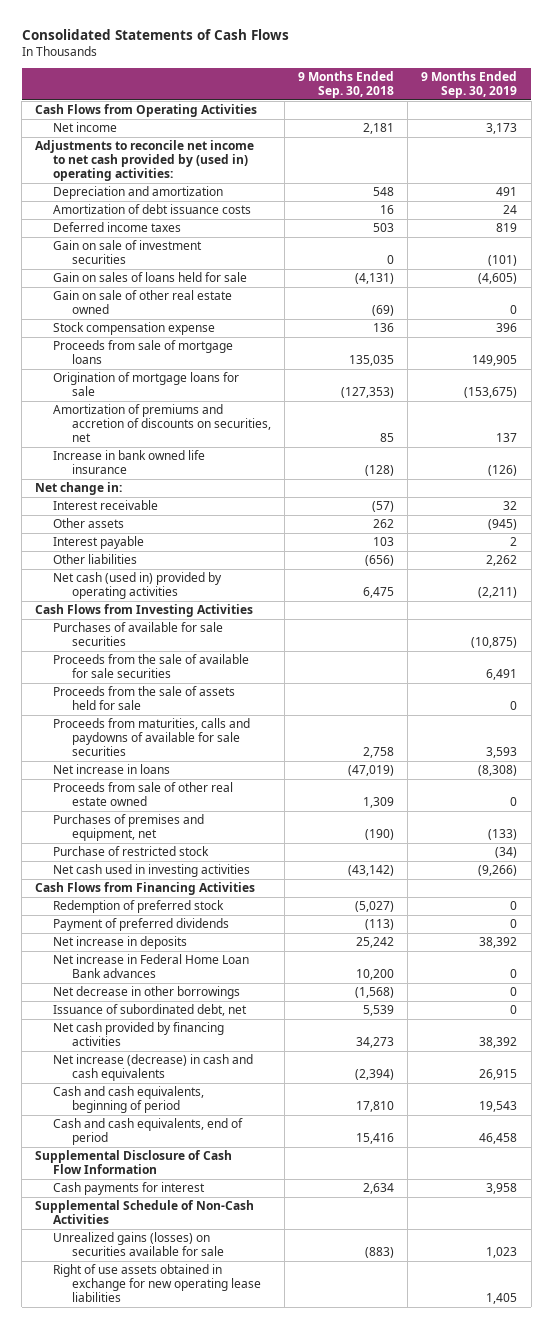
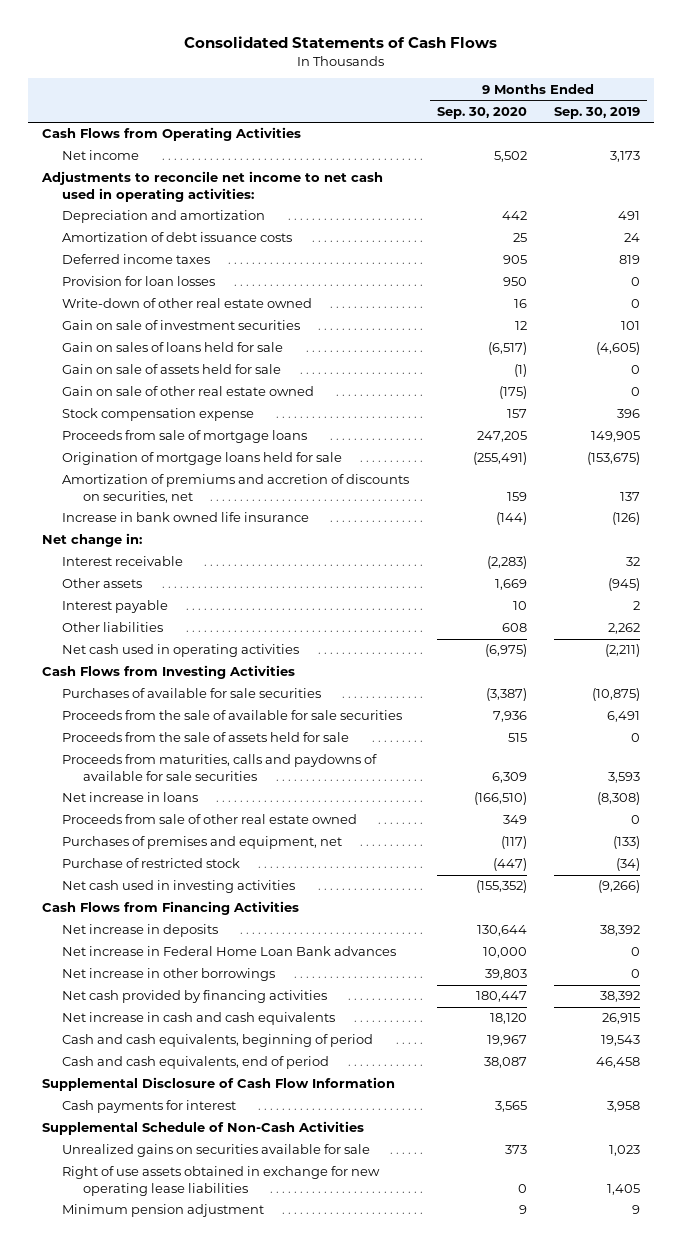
[297,70,394,98] 9 Months Ended Sep. 30, 2018 -> none
none -> [436,106,527,119] Sep. 30, 2020
[35,140,255,181] Adjustments to reconcile net income to net cash provided by (used in) operating activities: -> [40,171,383,202] Adjustments to reconcile net income to net cash used in operating activities:
none -> [62,276,216,287] Provision for loan losses
none -> [62,298,313,309] Write-down of other real estate owned
[488,255,518,267] (101) -> [620,321,640,331] 101
none -> [62,364,282,375] Gain on sale of assets held for sale
[53,372,240,397] Origination of mortgage loans for sale -> [62,452,343,466] Origination of mortgage loans held for sale
[53,572,223,600] Net cash (used in) provided by operating activities -> [62,644,300,658] Net cash used in operating activities
[53,900,225,914] Redemption of preferred stock -> none
[53,918,230,932] Payment of preferred dividends -> none
[53,1004,248,1017] Issuance of subordinated debt, net -> none
[53,986,241,1000] Net decrease in other borrowings -> [62,968,276,982] Net increase in other borrowings
[53,1054,254,1082] Net increase (decrease) in cash and cash equivalents -> [62,1012,336,1026] Net increase in cash and cash equivalents
[53,1232,224,1257] Unrealized gains (losses) on securities available for sale -> [62,1144,371,1158] Unrealized gains on securities available for sale
none -> [62,1204,265,1218] Minimum pension adjustment

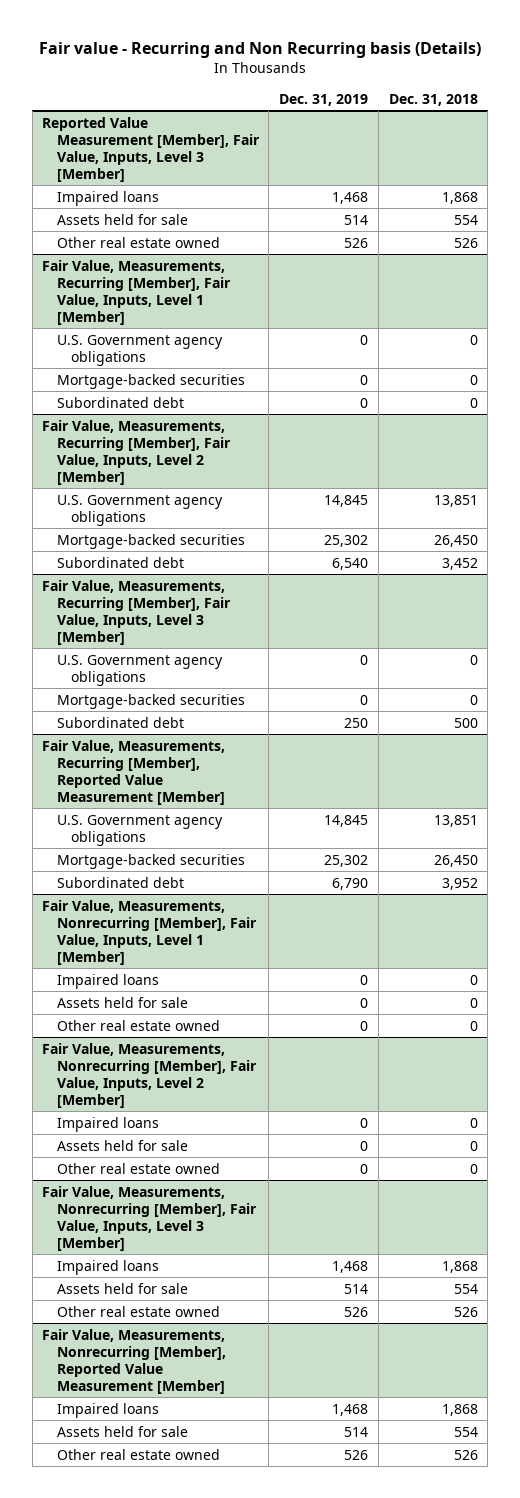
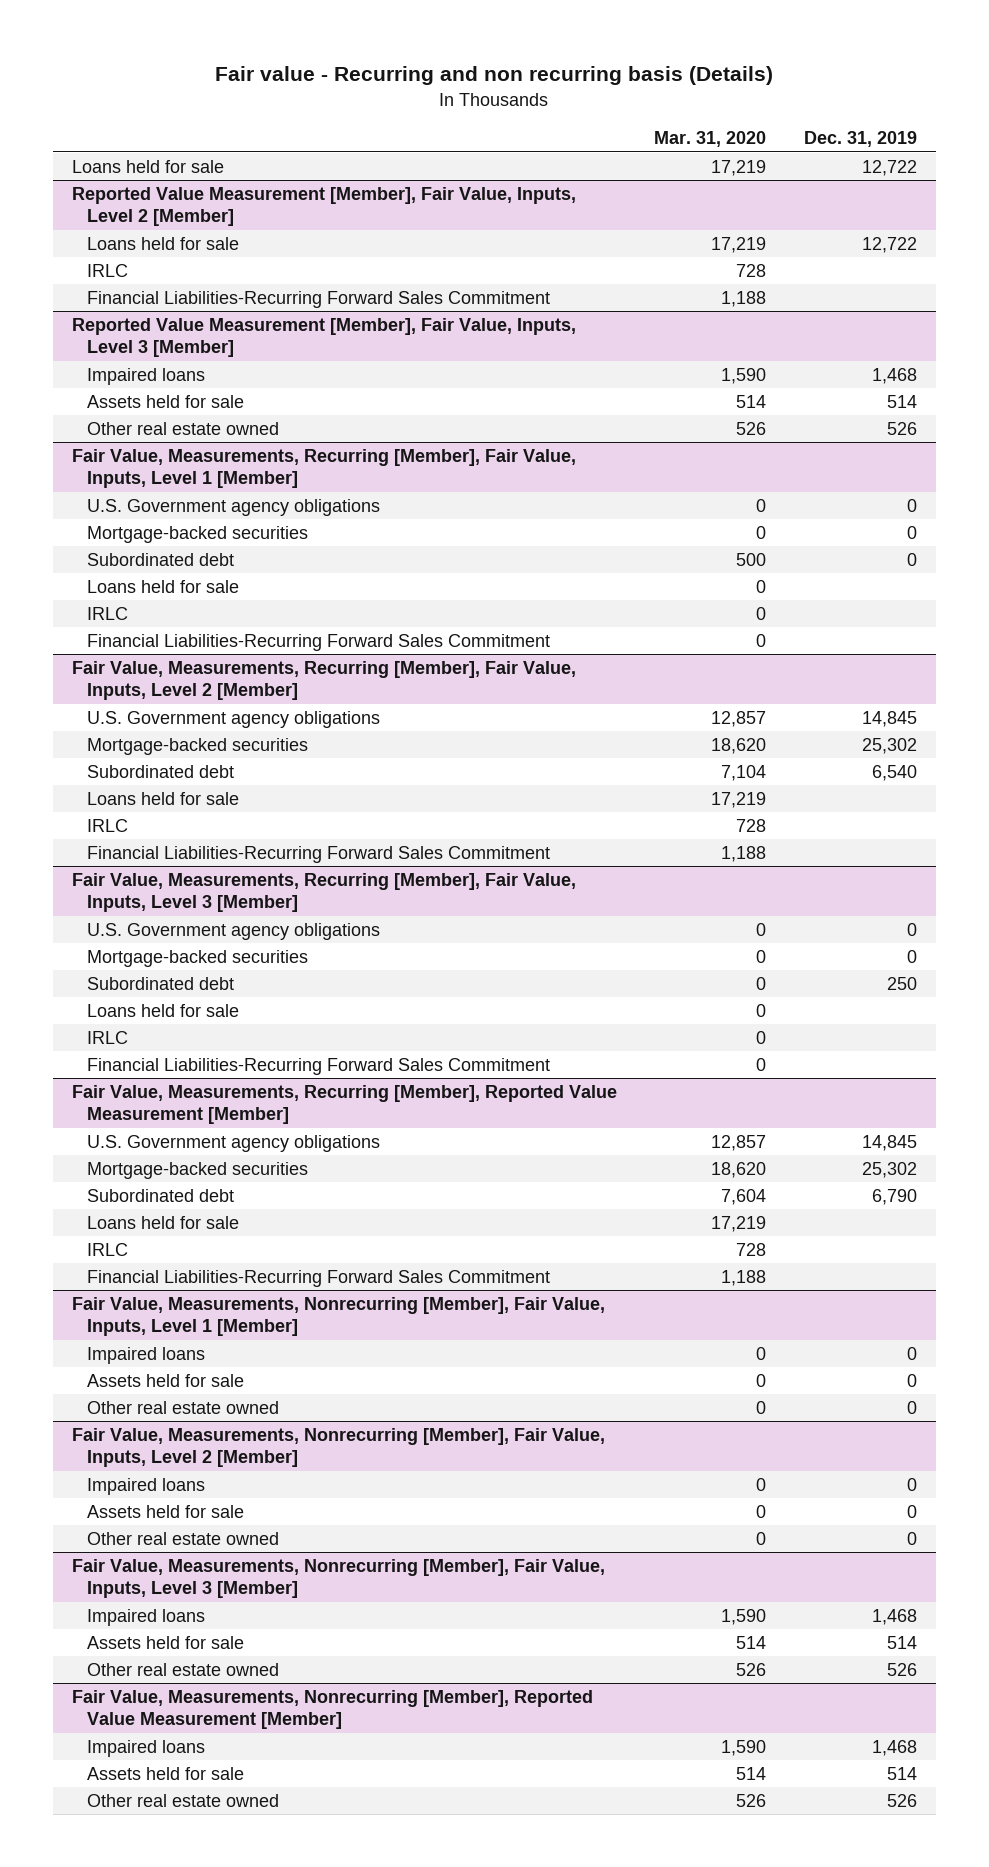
[38,41,481,58] Fair value - Recurring and Non Recurring basis (Details) -> [215,66,774,86] Fair value - Recurring and non recurring basis (Details)
[388,93,478,106] Dec. 31, 2018 -> none
none -> [654,131,767,148] Mar. 31, 2020
none -> [71,159,224,173] Loans held for sale
none -> [71,186,576,227] Reported Value Measurement [Member], Fair Value, Inputs, Level 2 [Member]
none -> [86,236,239,250] Loans held for sale
none -> [86,263,128,277] IRLC
none -> [86,290,550,308] Financial Liabilities-Recurring Forward Sales Commitment
none -> [86,579,239,593] Loans held for sale
none -> [86,606,128,620] IRLC
none -> [86,633,550,651] Financial Liabilities-Recurring Forward Sales Commitment
none -> [86,791,239,805] Loans held for sale
none -> [86,818,128,832] IRLC
none -> [86,845,550,863] Financial Liabilities-Recurring Forward Sales Commitment
none -> [86,1003,239,1017] Loans held for sale
none -> [86,1030,128,1044] IRLC
none -> [86,1057,550,1075] Financial Liabilities-Recurring Forward Sales Commitment
none -> [86,1215,239,1229] Loans held for sale
none -> [86,1242,128,1256] IRLC
none -> [86,1269,550,1287] Financial Liabilities-Recurring Forward Sales Commitment

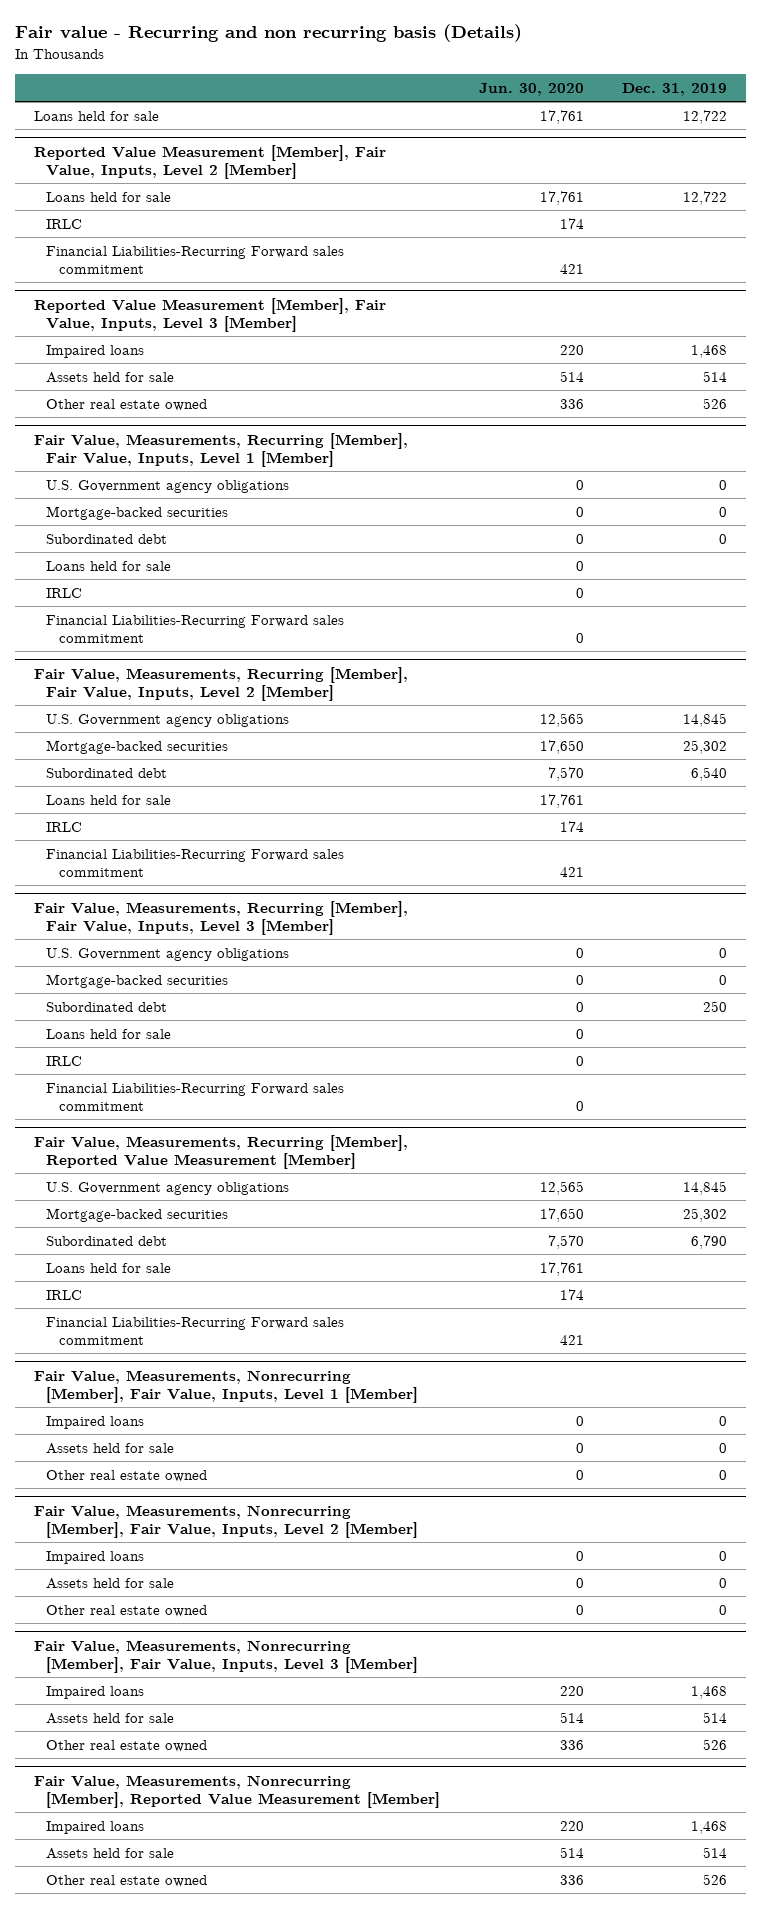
[654,131,767,148] Mar. 31, 2020 -> none
none -> [478,83,584,97] Jun. 30, 2020
[86,290,550,308] Financial Liabilities-Recurring Forward Sales Commitment -> [46,245,345,274] Financial Liabilities-Recurring Forward sales commitment
[86,633,550,651] Financial Liabilities-Recurring Forward Sales Commitment -> [46,614,345,643] Financial Liabilities-Recurring Forward sales commitment
[86,845,550,863] Financial Liabilities-Recurring Forward Sales Commitment -> [46,848,345,877] Financial Liabilities-Recurring Forward sales commitment
[86,1057,550,1075] Financial Liabilities-Recurring Forward Sales Commitment -> [46,1082,345,1111] Financial Liabilities-Recurring Forward sales commitment
[86,1269,550,1287] Financial Liabilities-Recurring Forward Sales Commitment -> [46,1316,345,1345] Financial Liabilities-Recurring Forward sales commitment

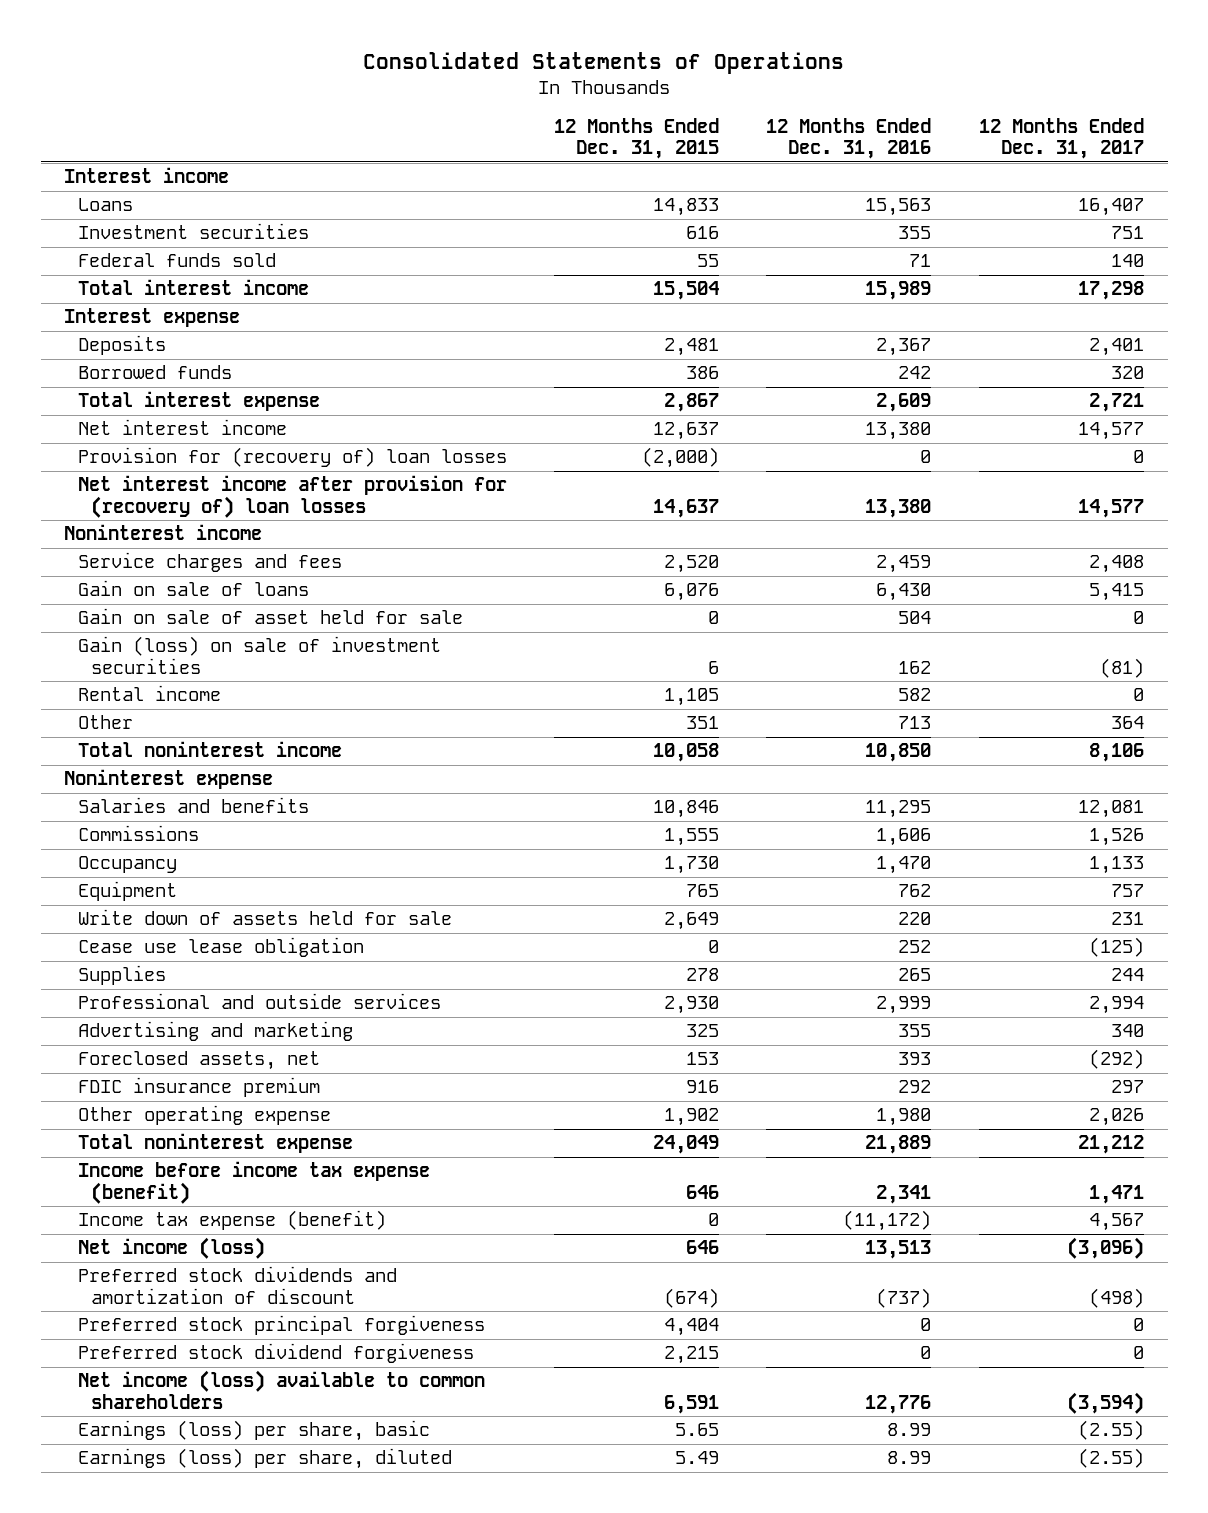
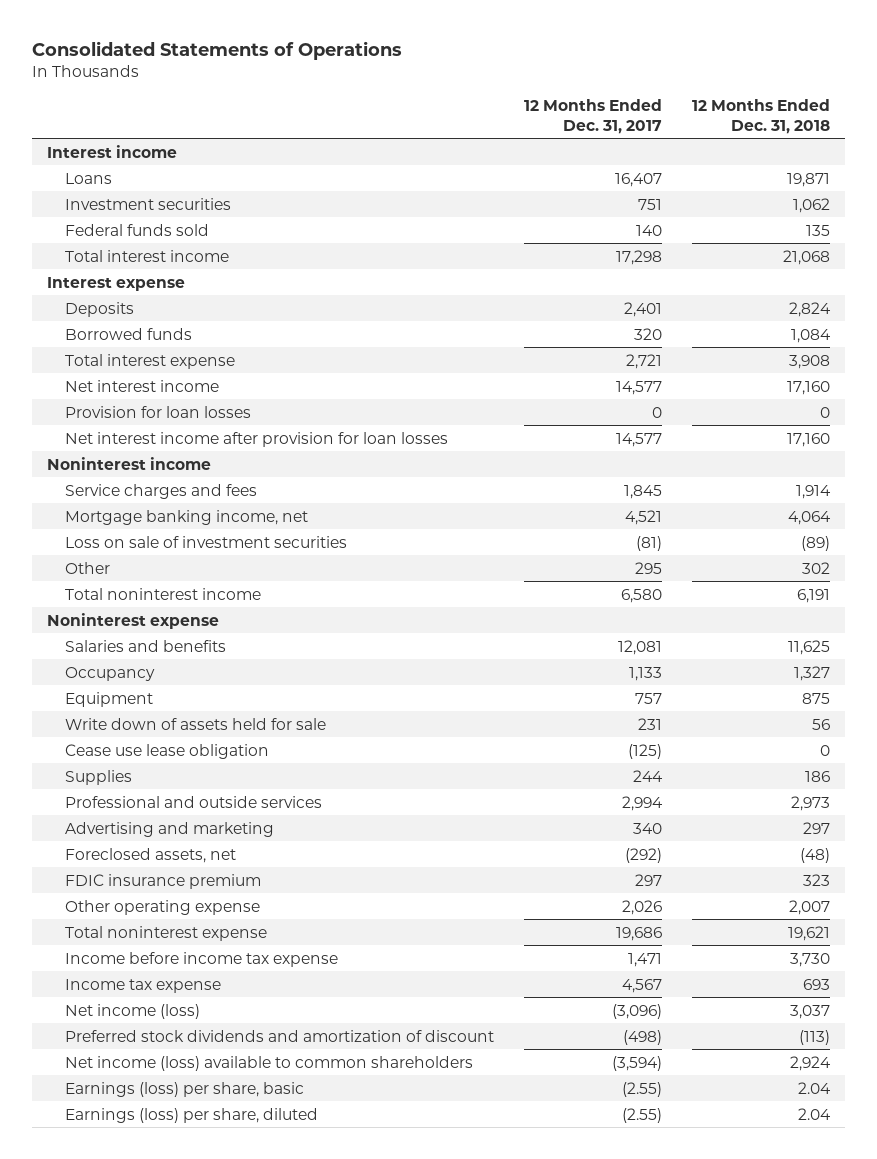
[554,117,720,160] 12 Months Ended Dec. 31, 2015 -> none
[766,117,932,160] 12 Months Ended Dec. 31, 2016 -> none
none -> [692,99,831,134] 12 Months Ended Dec. 31, 2018
[77,447,507,468] Provision for (recovery of) loan losses -> [65,405,252,418] Provision for loan losses
[77,475,507,518] Net interest income after provision for (recovery of) loan losses -> [65,431,449,447] Net interest income after provision for loan losses
[77,580,309,597] Gain on sale of loans -> none
[77,608,463,625] Gain on sale of asset held for sale -> none
[77,685,221,702] Rental income -> none
[1088,555,1144,574] 2,408 -> [624,484,663,499] 1,845
none -> [65,509,309,525] Mortgage banking income, net
[77,636,441,674] Gain (loss) on sale of investment securities -> [65,535,348,548] Loss on sale of investment securities
[1110,716,1144,730] 364 -> [635,561,663,574] 295
[1088,743,1144,763] 8,106 -> [621,588,663,603] 6,580
[77,825,199,842] Commissions -> none
[1077,1135,1144,1155] 21,212 -> [616,926,663,941] 19,686
[77,1161,430,1204] Income before income tax expense (benefit) -> [65,951,339,967] Income before income tax expense
[77,1210,386,1231] Income tax expense (benefit) -> [65,978,222,993] Income tax expense
[77,1315,485,1336] Preferred stock principal forgiveness -> none
[77,1343,474,1364] Preferred stock dividend forgiveness -> none

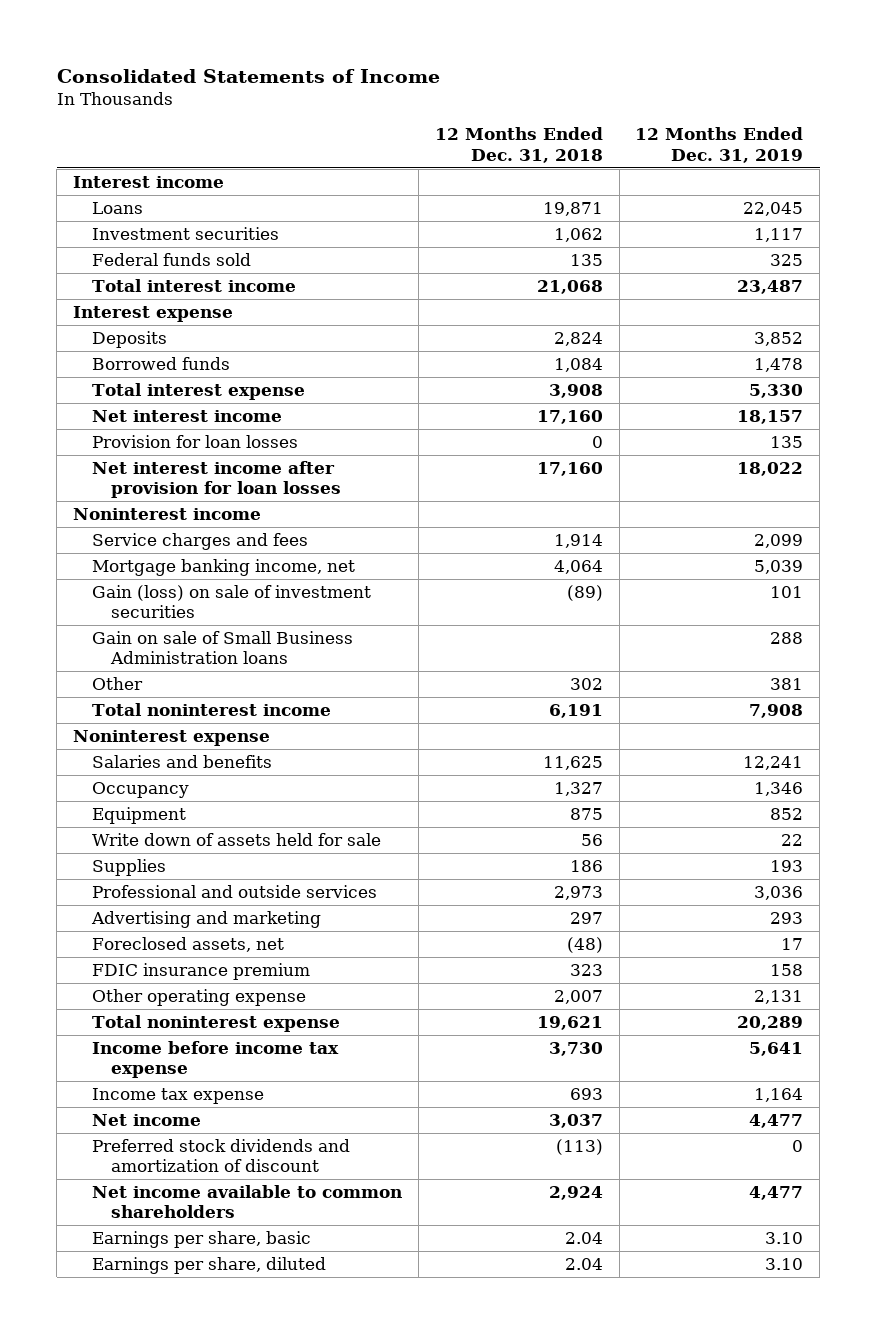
[31,41,402,61] Consolidated Statements of Operations -> [56,68,440,83] Consolidated Statements of Income
[524,99,663,134] 12 Months Ended Dec. 31, 2017 -> none
none -> [635,127,804,163] 12 Months Ended Dec. 31, 2019
[65,535,348,548] Loss on sale of investment securities -> [92,585,372,619] Gain (loss) on sale of investment securities
none -> [92,631,354,665] Gain on sale of Small Business Administration loans
[65,743,270,759] Cease use lease obligation -> none
[65,1003,201,1019] Net income (loss) -> [92,1114,202,1127] Net income
[65,1055,474,1071] Net income (loss) available to common shareholders -> [92,1185,403,1219] Net income available to common shareholders
[65,1081,305,1097] Earnings (loss) per share, basic -> [92,1231,312,1249] Earnings per share, basic
[65,1107,319,1123] Earnings (loss) per share, diluted -> [92,1257,327,1275] Earnings per share, diluted

